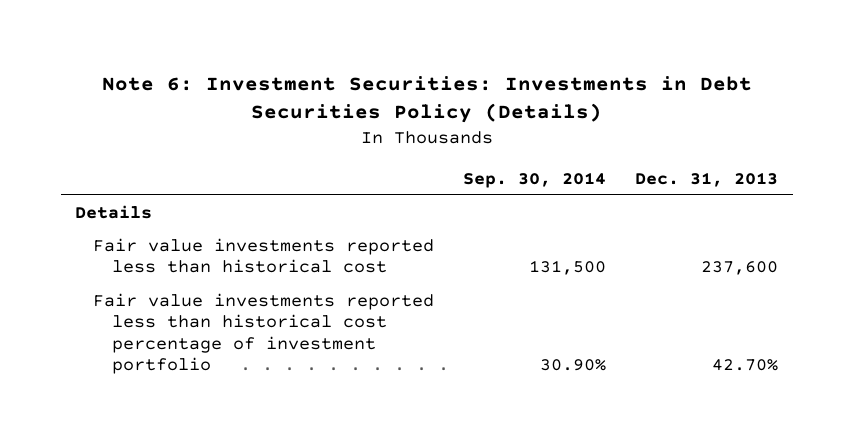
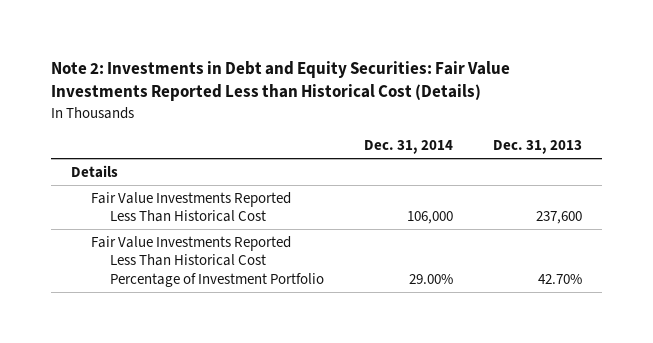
[101,75,752,124] Note 6: Investment Securities: Investments in Debt Securities Policy (Details) -> [51,61,511,102] Note 2: Investments in Debt and Equity Securities: Fair Value Investments Reported Less than Historical Cost (Details)
[463,171,607,188] Sep. 30, 2014 -> none
none -> [364,140,454,155] Dec. 31, 2014
[93,238,435,274] Fair value investments reported less than historical cost -> [90,191,291,223] Fair Value Investments Reported Less Than Historical Cost
[93,293,435,375] Fair value investments reported less than historical cost percentage of investment portfolio -> [90,235,325,287] Fair Value Investments Reported Less Than Historical Cost Percentage of Investment Portfolio

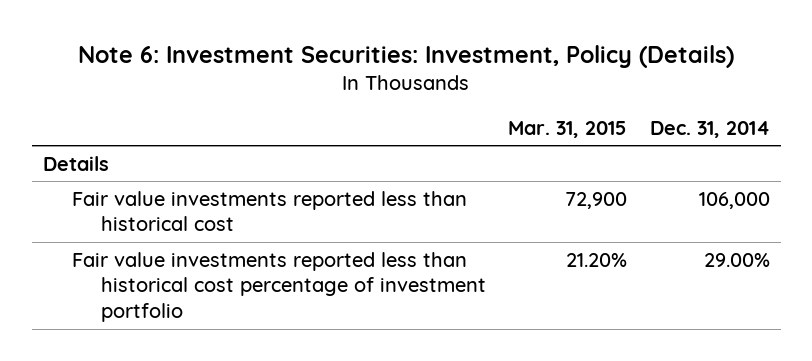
[51,61,511,102] Note 2: Investments in Debt and Equity Securities: Fair Value Investments Reported Less than Historical Cost (Details) -> [78,44,735,68] Note 6: Investment Securities: Investment, Policy (Details)
[492,140,582,155] Dec. 31, 2013 -> none
none -> [508,121,628,139] Mar. 31, 2015
[90,191,291,223] Fair Value Investments Reported Less Than Historical Cost -> [71,190,467,232] Fair value investments reported less than historical cost
[90,235,325,287] Fair Value Investments Reported Less Than Historical Cost Percentage of Investment Portfolio -> [71,251,486,323] Fair value investments reported less than historical cost percentage of investment portfolio

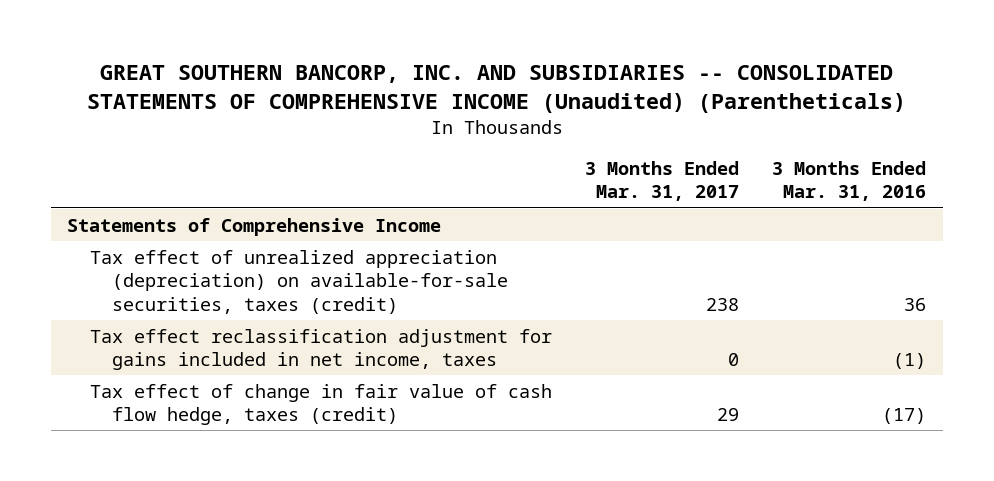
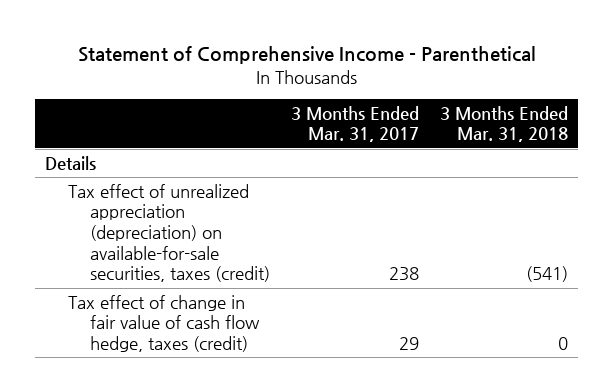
[86,64,906,113] GREAT SOUTHERN BANCORP, INC. AND SUBSIDIARIES -- CONSOLIDATED STATEMENTS OF COMPREHENSIVE INCOME (Unaudited) (Parentheticals) -> [77,46,536,65] Statement of Comprehensive Income - Parenthetical
[772,160,927,202] 3 Months Ended Mar. 31, 2016 -> none
none -> [439,105,568,143] 3 Months Ended Mar. 31, 2018
[67,217,442,236] Statements of Comprehensive Income -> none
none -> [45,155,97,170] Details
[89,328,552,371] Tax effect reclassification adjustment for gains included in net income, taxes -> none

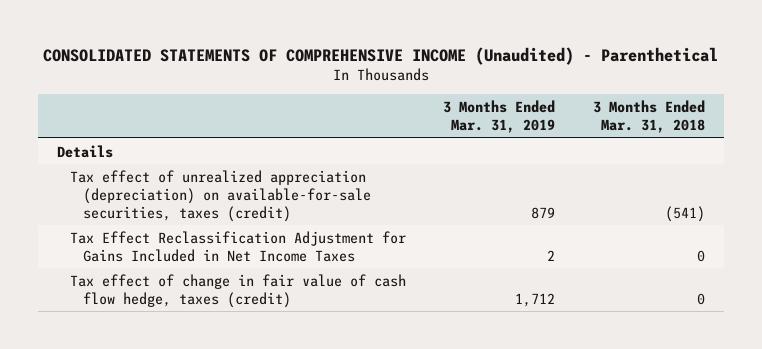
[77,46,536,65] Statement of Comprehensive Income - Parenthetical -> [42,46,718,65] CONSOLIDATED STATEMENTS OF COMPREHENSIVE INCOME (Unaudited) - Parenthetical
[290,105,419,143] 3 Months Ended Mar. 31, 2017 -> none
none -> [443,100,556,134] 3 Months Ended Mar. 31, 2019
none -> [69,230,406,262] Tax Effect Reclassification Adjustment for Gains Included in Net Income Taxes

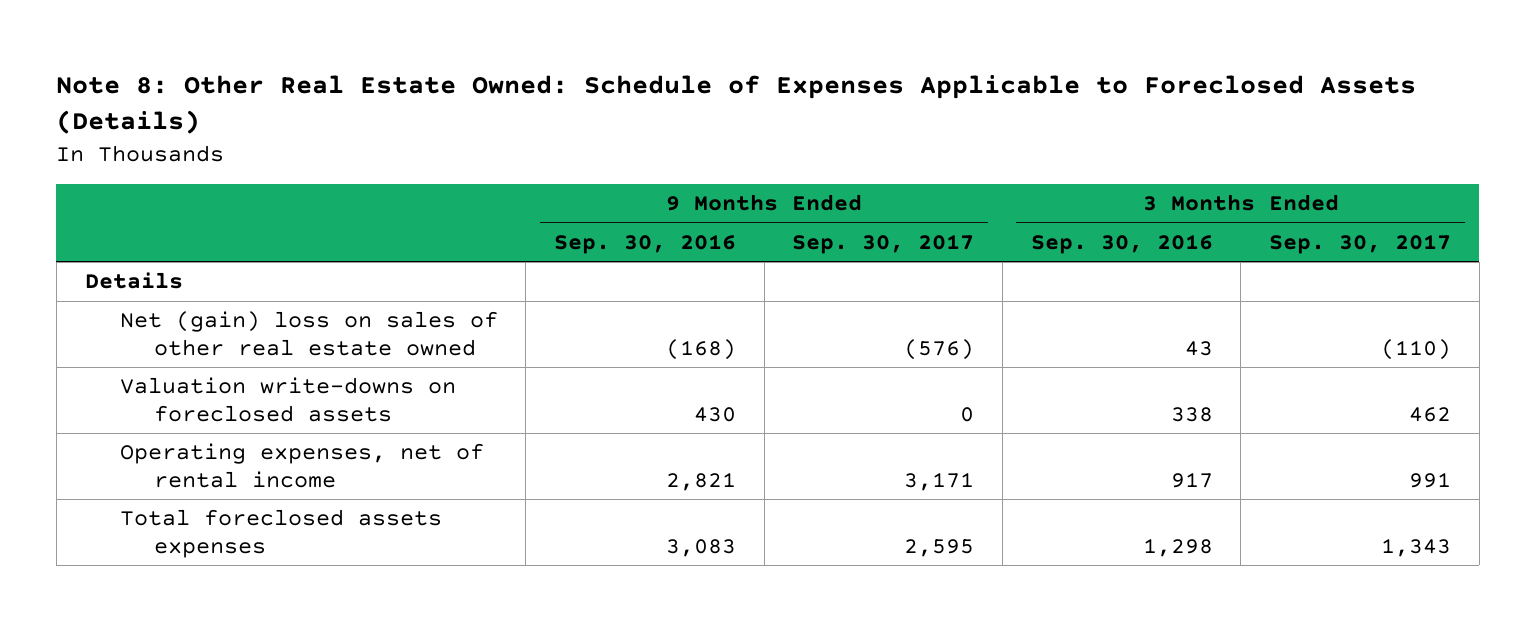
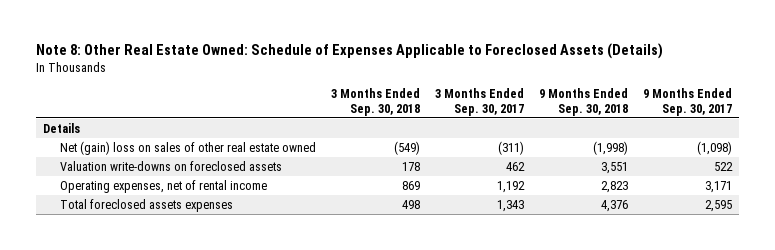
[553,233,736,254] Sep. 30, 2016 -> none
[1030,233,1213,254] Sep. 30, 2016 -> none
none -> [330,88,420,116] 3 Months Ended Sep. 30, 2018
none -> [538,88,628,116] 9 Months Ended Sep. 30, 2018
[904,338,975,360] (576) -> [696,140,732,155] (1,098)
[1380,338,1451,360] (110) -> [497,140,524,155] (311)
[960,406,975,422] 0 -> [713,161,733,171] 522
[1408,471,1451,488] 991 -> [496,180,525,193] 1,192

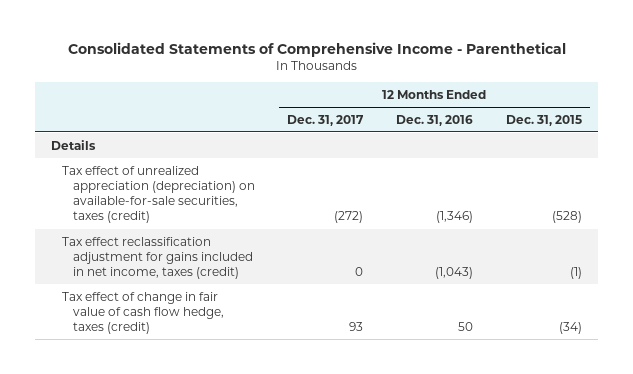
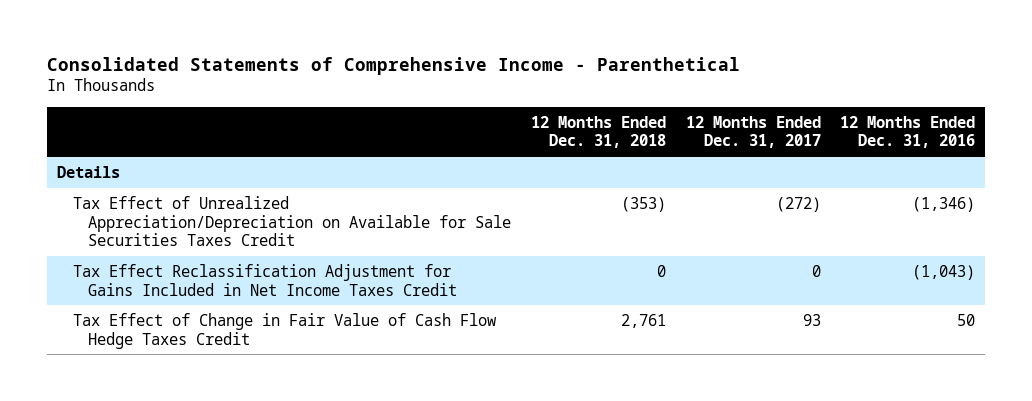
[505,114,582,126] Dec. 31, 2015 -> none
none -> [531,115,667,149] 12 Months Ended Dec. 31, 2018
[62,165,255,224] Tax effect of unrealized appreciation (depreciation) on available-for-sale securities, taxes (credit) -> [72,195,512,247] Tax Effect of Unrealized Appreciation/Depreciation on Available for Sale Securities Taxes Credit
[62,236,253,280] Tax effect reclassification adjustment for gains included in net income, taxes (credit) -> [72,263,458,296] Tax Effect Reclassification Adjustment for Gains Included in Net Income Taxes Credit
[62,291,224,335] Tax effect of change in fair value of cash flow hedge, taxes (credit) -> [72,312,497,349] Tax Effect of Change in Fair Value of Cash Flow Hedge Taxes Credit

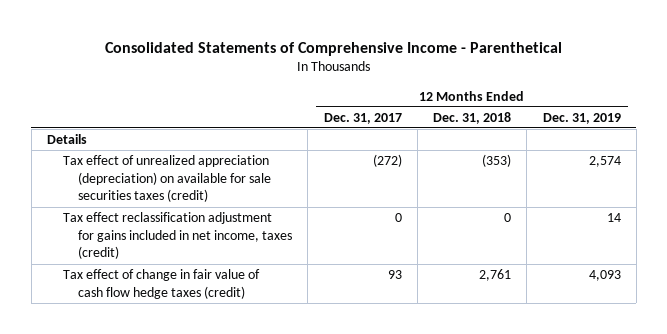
[840,115,976,149] 12 Months Ended Dec. 31, 2016 -> none
none -> [542,112,621,124] Dec. 31, 2019
[72,195,512,247] Tax Effect of Unrealized Appreciation/Depreciation on Available for Sale Securities Taxes Credit -> [62,155,272,203] Tax effect of unrealized appreciation (depreciation) on available for sale securities taxes (credit)
[72,263,458,296] Tax Effect Reclassification Adjustment for Gains Included in Net Income Taxes Credit -> [62,212,293,260] Tax effect reclassification adjustment for gains included in net income, taxes (credit)
[72,312,497,349] Tax Effect of Change in Fair Value of Cash Flow Hedge Taxes Credit -> [62,269,260,299] Tax effect of change in fair value of cash flow hedge taxes (credit)

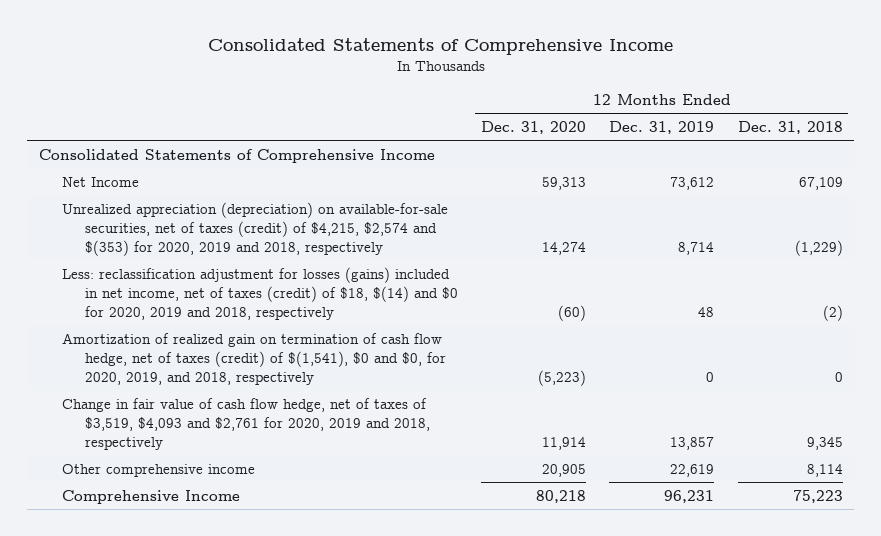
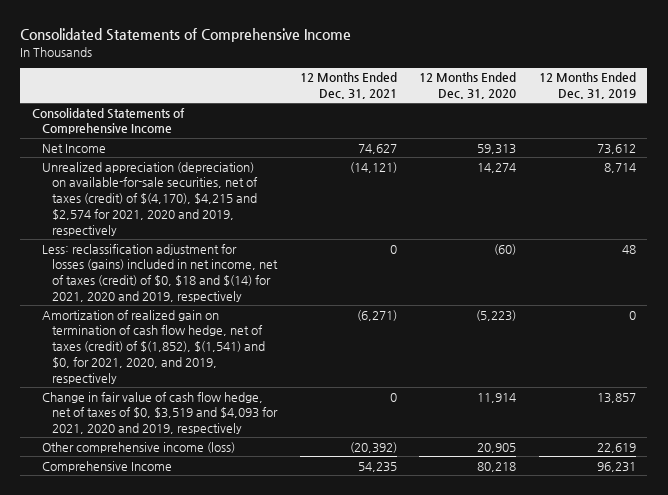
[737,120,843,134] Dec. 31, 2018 -> none
none -> [299,72,397,100] 12 Months Ended Dec. 31, 2021
[61,201,448,256] Unrealized appreciation (depreciation) on available-for-sale securities, net of taxes (credit) of $4,215, $2,574 and $(353) for 2020, 2019 and 2018, respectively -> [41,161,258,236] Unrealized appreciation (depreciation) on available-for-sale securities, net of taxes (credit) of $(4,170), $4,215 and $2,574 for 2021, 2020 and 2019, respectively
[61,266,458,320] Less: reclassification adjustment for losses (gains) included in net income, net of taxes (credit) of $18, $(14) and $0 for 2020, 2019 and 2018, respectively -> [41,243,278,303] Less: reclassification adjustment for losses (gains) included in net income, net of taxes (credit) of $0, $18 and $(14) for 2021, 2020 and 2019, respectively
[61,332,446,385] Amortization of realized gain on termination of cash flow hedge, net of taxes (credit) of $(1,541), $0 and $0, for 2020, 2019, and 2018, respectively -> [41,309,265,384] Amortization of realized gain on termination of cash flow hedge, net of taxes (credit) of $(1,852), $(1,541) and $0, for 2021, 2020, and 2019, respectively
[61,397,430,450] Change in fair value of cash flow hedge, net of taxes of $3,519, $4,093 and $2,761 for 2020, 2019 and 2018, respectively -> [41,391,278,435] Change in fair value of cash flow hedge, net of taxes of $0, $3,519 and $4,093 for 2021, 2020 and 2019, respectively
[61,463,255,477] Other comprehensive income -> [41,441,235,453] Other comprehensive income (loss)

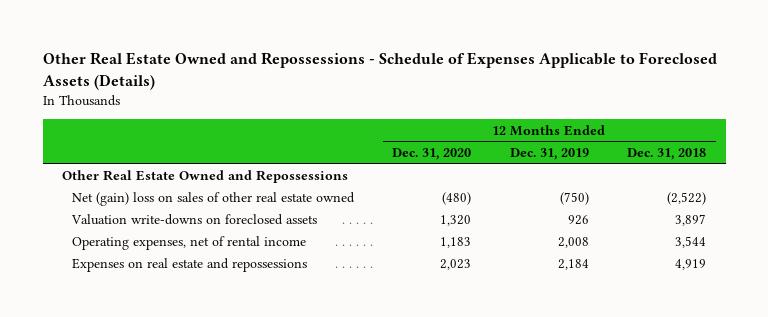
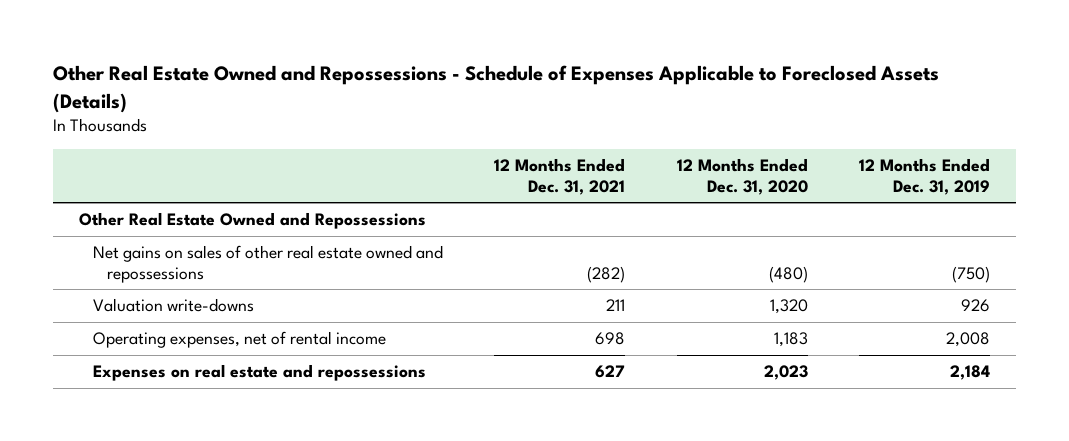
[627,147,707,160] Dec. 31, 2018 -> none
none -> [494,158,626,195] 12 Months Ended Dec. 31, 2021
[71,191,355,206] Net (gain) loss on sales of other real estate owned -> [92,245,443,283] Net gains on sales of other real estate owned and repossessions
[70,213,317,225] Valuation write-downs on foreclosed assets -> [92,298,254,313] Valuation write-downs

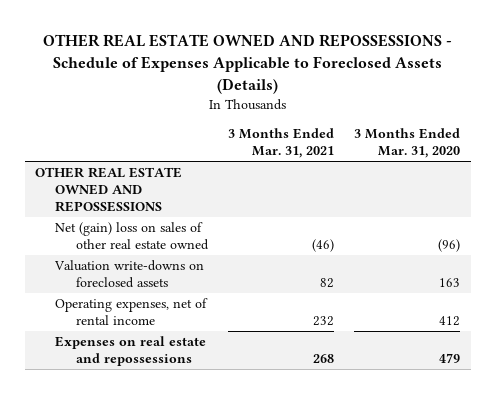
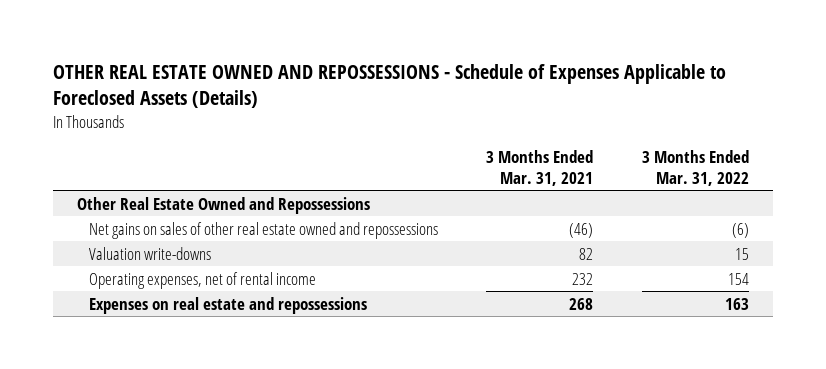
[354,127,461,159] 3 Months Ended Mar. 31, 2020 -> none
none -> [641,150,749,186] 3 Months Ended Mar. 31, 2022
[34,167,182,213] OTHER REAL ESTATE OWNED AND REPOSSESSIONS -> [76,196,370,214] Other Real Estate Owned and Repossessions
[55,222,209,251] Net (gain) loss on sales of other real estate owned -> [89,221,439,239] Net gains on sales of other real estate owned and repossessions
[54,260,205,289] Valuation write-downs on foreclosed assets -> [89,246,212,260] Valuation write-downs

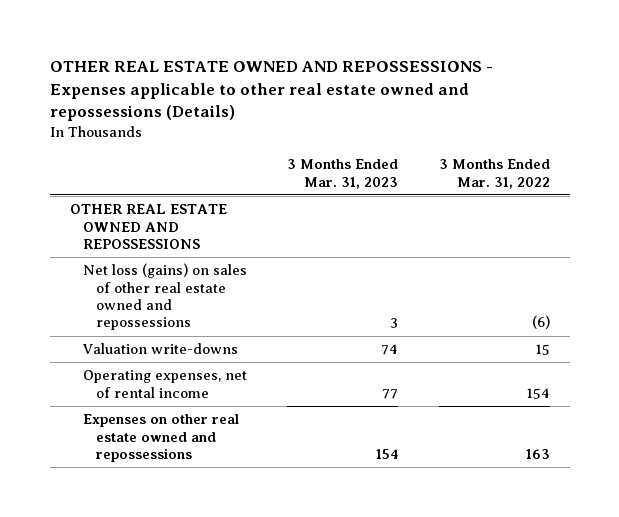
[52,63,726,109] OTHER REAL ESTATE OWNED AND REPOSSESSIONS - Schedule of Expenses Applicable to Foreclosed Assets (Details) -> [49,61,493,121] OTHER REAL ESTATE OWNED AND REPOSSESSIONS - Expenses applicable to other real estate owned and repossessions (Details)
[486,150,594,186] 3 Months Ended Mar. 31, 2021 -> none
none -> [287,159,399,189] 3 Months Ended Mar. 31, 2023
[76,196,370,214] Other Real Estate Owned and Repossessions -> [69,204,227,250] OTHER REAL ESTATE OWNED AND REPOSSESSIONS
[89,221,439,239] Net gains on sales of other real estate owned and repossessions -> [82,263,247,331] Net loss (gains) on sales of other real estate owned and repossessions
[89,296,368,314] Expenses on real estate and repossessions -> [82,414,239,463] Expenses on other real estate owned and repossessions

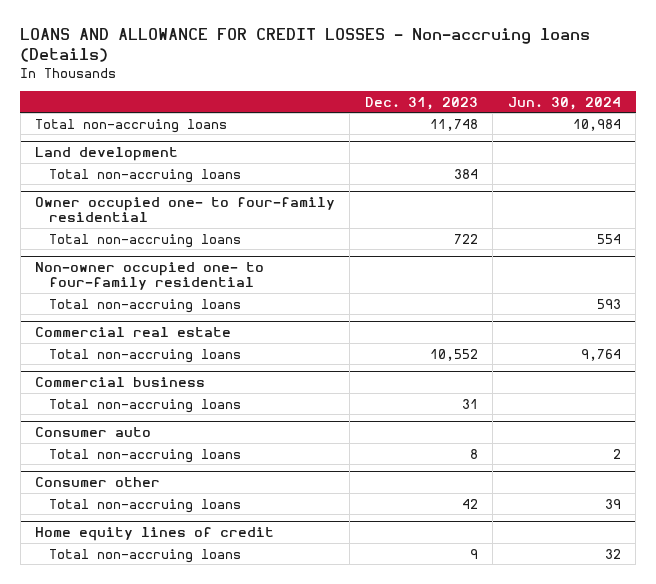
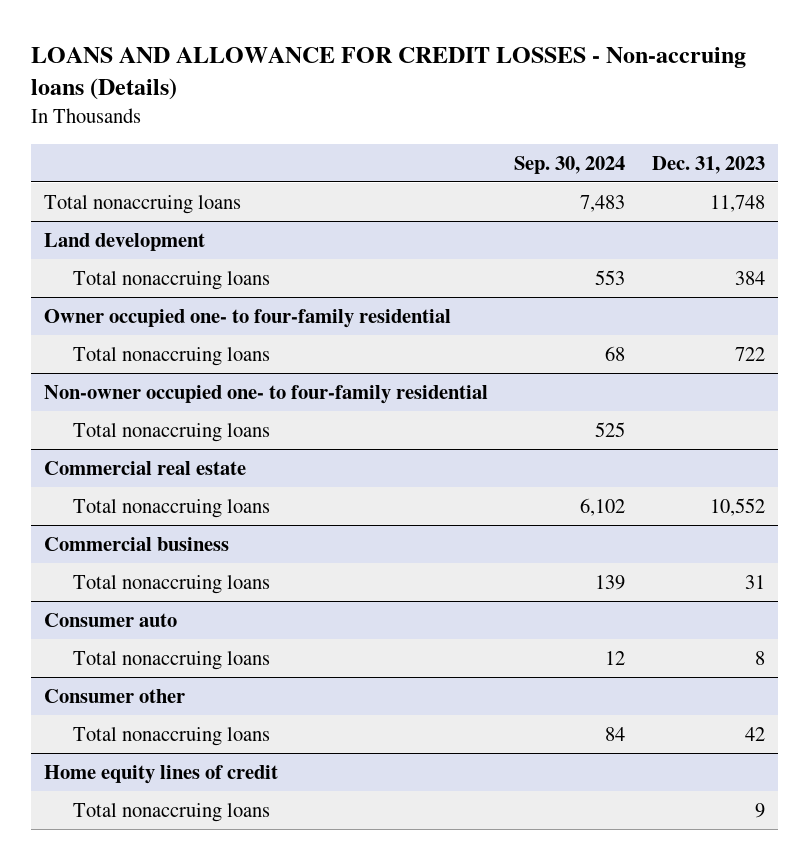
[507,96,621,110] Jun. 30, 2024 -> none
none -> [514,155,626,174] Sep. 30, 2024
[34,118,227,133] Total non-accruing loans -> [44,194,242,214] Total nonaccruing loans
[48,168,241,183] Total non-accruing loans -> [73,270,271,290] Total nonaccruing loans
[48,233,241,248] Total non-accruing loans -> [73,346,271,366] Total nonaccruing loans
[48,298,241,313] Total non-accruing loans -> [73,422,271,442] Total nonaccruing loans
[48,348,241,363] Total non-accruing loans -> [73,498,271,518] Total nonaccruing loans
[48,398,241,413] Total non-accruing loans -> [73,574,271,594] Total nonaccruing loans
[48,448,241,463] Total non-accruing loans -> [73,650,271,670] Total nonaccruing loans
[48,498,241,513] Total non-accruing loans -> [73,726,271,746] Total nonaccruing loans
[48,548,241,563] Total non-accruing loans -> [73,802,271,822] Total nonaccruing loans

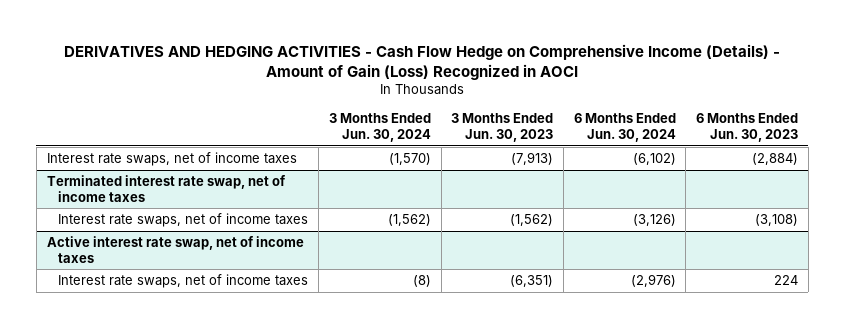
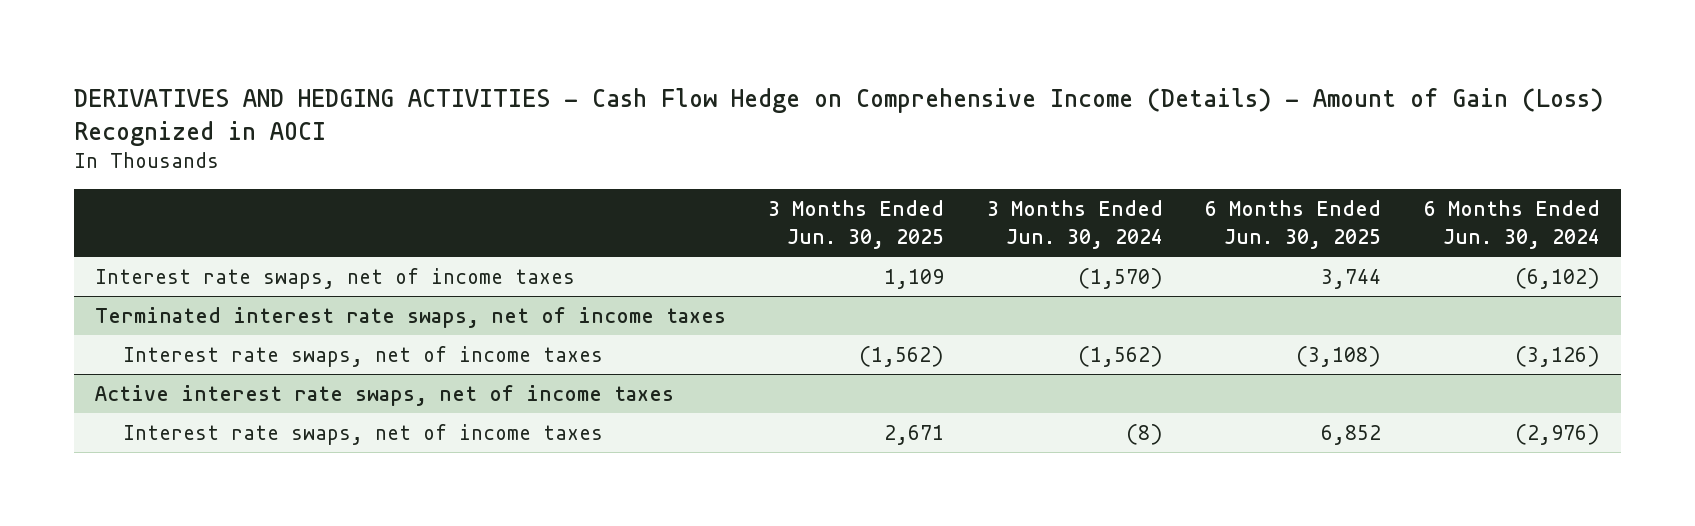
[451,113,554,143] 3 Months Ended Jun. 30, 2023 -> none
[696,113,799,143] 6 Months Ended Jun. 30, 2023 -> none
none -> [768,200,945,249] 3 Months Ended Jun. 30, 2025
none -> [1205,200,1382,249] 6 Months Ended Jun. 30, 2025
[46,175,286,202] Terminated interest rate swap, net of income taxes -> [94,306,726,328] Terminated interest rate swaps, net of income taxes
[46,236,304,263] Active interest rate swap, net of income taxes -> [94,384,674,406] Active interest rate swaps, net of income taxes

